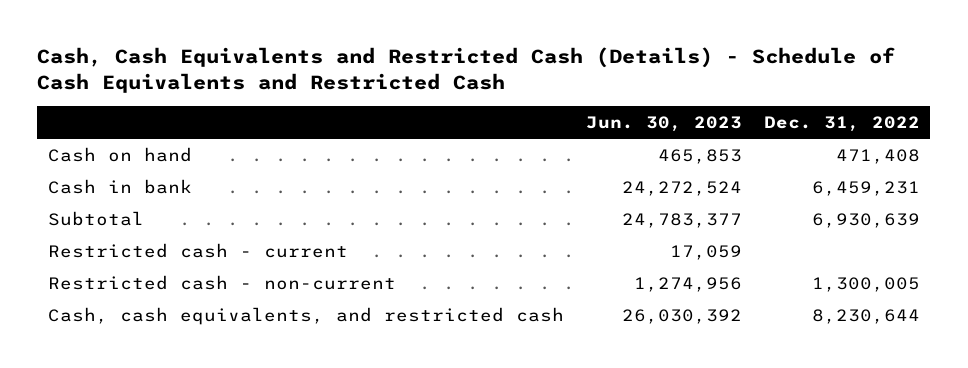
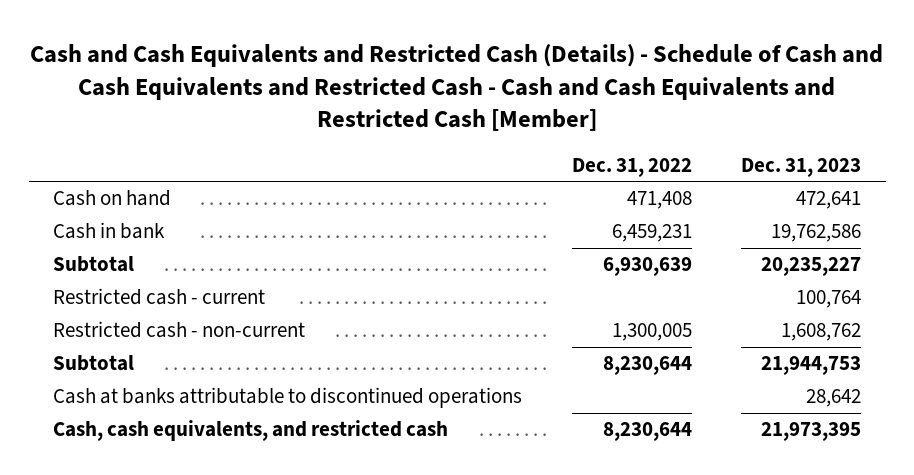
[37,47,896,94] Cash, Cash Equivalents and Restricted Cash (Details) - Schedule of Cash Equivalents and Restricted Cash -> [30,43,884,132] Cash and Cash Equivalents and Restricted Cash (Details) - Schedule of Cash and Cash Equivalents and Restricted Cash - Cash and Cash Equivalents and Restricted Cash [Member]
[585,115,742,132] Jun. 30, 2023 -> none
none -> [740,158,861,178] Dec. 31, 2023
none -> [53,355,135,372] Subtotal
none -> [53,387,523,409] Cash at banks attributable to discontinued operations

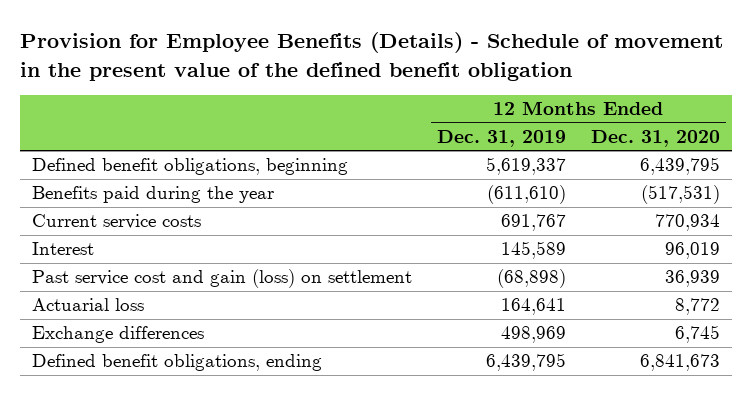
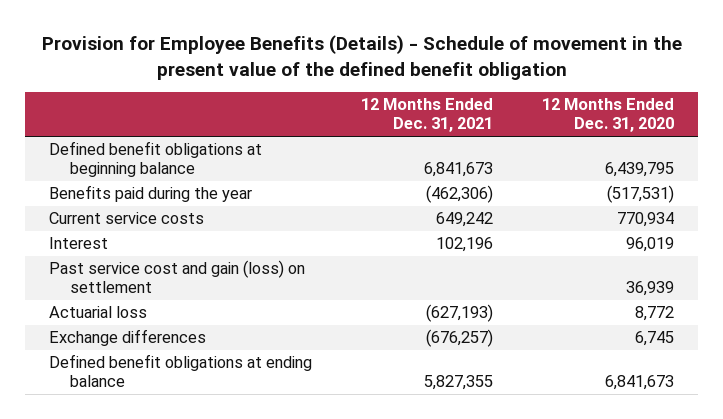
[437,129,567,147] Dec. 31, 2019 -> none
none -> [361,98,494,133] 12 Months Ended Dec. 31, 2021
[32,158,349,176] Defined benefit obligations, beginning -> [49,141,263,178] Defined benefit obligations at beginning balance
[32,354,323,372] Defined benefit obligations, ending -> [49,354,313,388] Defined benefit obligations at ending balance

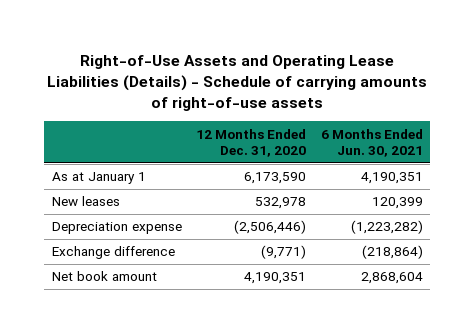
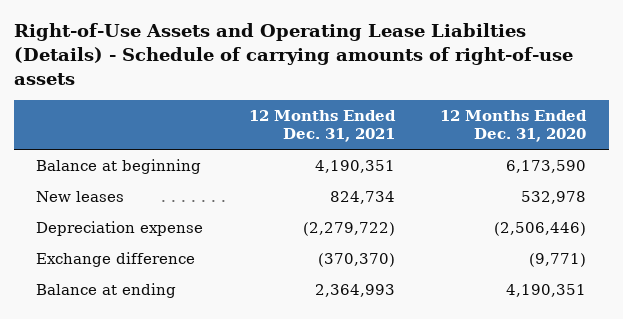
[47,54,428,111] Right-of-Use Assets and Operating Lease Liabilities (Details) - Schedule of carrying amounts of right-of-use assets -> [13,23,573,85] Right-of-Use Assets and Operating Lease Liabilties (Details) - Schedule of carrying amounts of right-of-use assets
[320,128,423,158] 6 Months Ended Jun. 30, 2021 -> none
none -> [248,109,396,143] 12 Months Ended Dec. 31, 2021
[51,172,146,185] As at January 1 -> [36,158,202,174] Balance at beginning
[51,271,157,282] Net book amount -> [36,282,177,298] Balance at ending

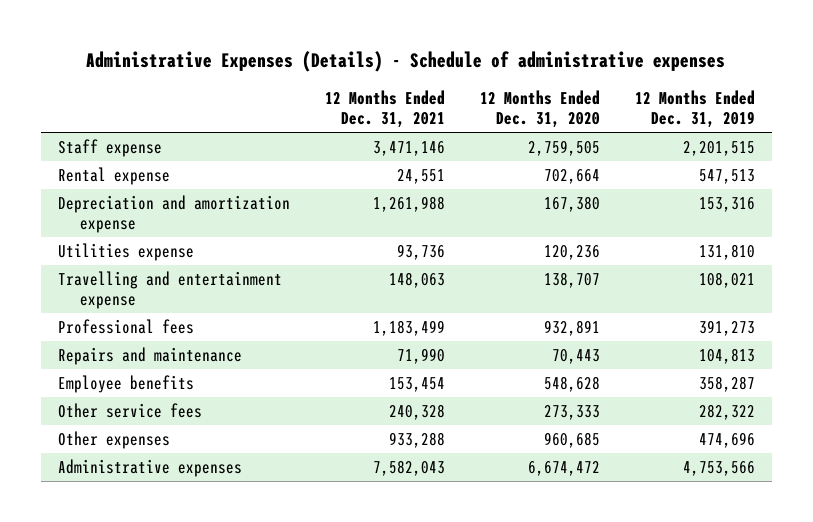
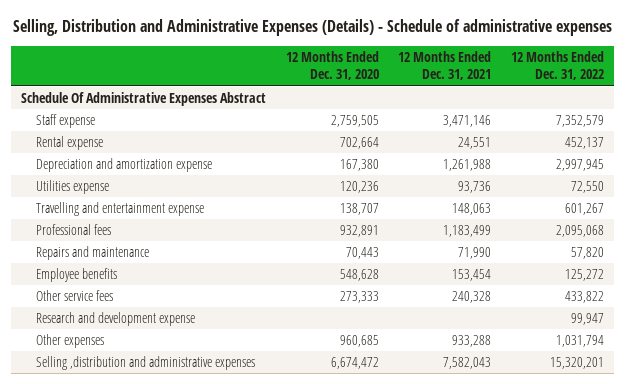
[86,50,726,72] Administrative Expenses (Details) - Schedule of administrative expenses -> [12,19,612,37] Selling, Distribution and Administrative Expenses (Details) - Schedule of administrative expenses
[634,89,755,129] 12 Months Ended Dec. 31, 2019 -> none
none -> [511,50,605,81] 12 Months Ended Dec. 31, 2022
none -> [20,91,266,106] Schedule Of Administrative Expenses Abstract
none -> [35,311,195,326] Research and development expense
[57,459,242,478] Administrative expenses -> [35,355,255,370] Selling ,distribution and administrative expenses

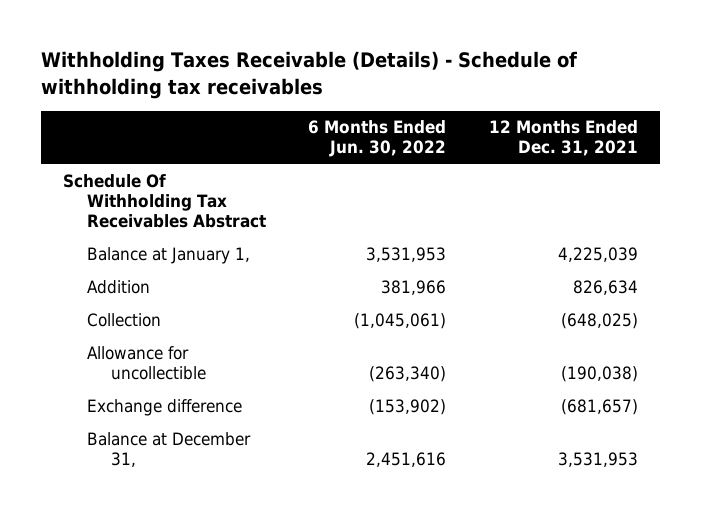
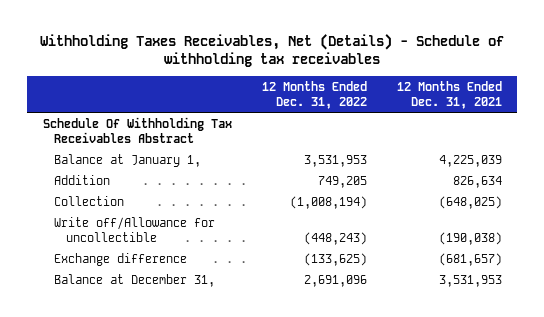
[41,51,578,99] Withholding Taxes Receivable (Details) - Schedule of withholding tax receivables -> [40,33,505,68] Withholding Taxes Receivables, Net (Details) - Schedule of withholding tax receivables
[308,120,447,158] 6 Months Ended Jun. 30, 2022 -> none
none -> [261,80,367,109] 12 Months Ended Dec. 31, 2022
[86,345,206,380] Allowance for uncollectible -> [54,216,216,242] Write off/Allowance for uncollectible

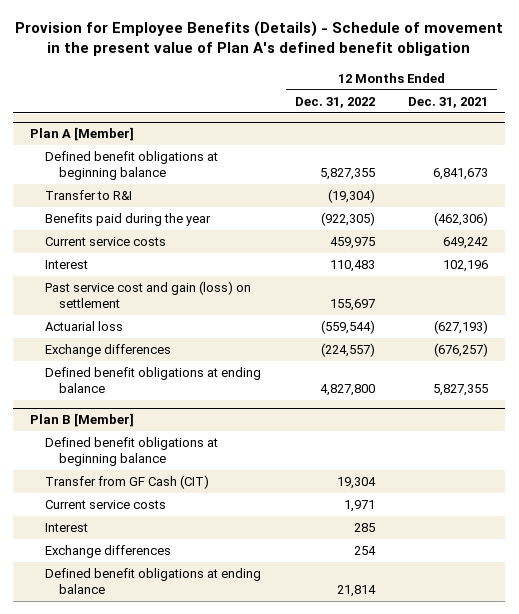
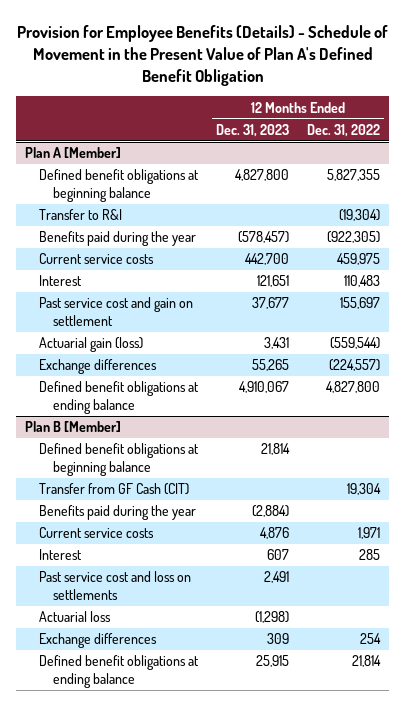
[15,21,504,57] Provision for Employee Benefits (Details) - Schedule of movement in the present value of Plan A's defined benefit obligation -> [16,25,388,87] Provision for Employee Benefits (Details) - Schedule of Movement in the Present Value of Plan A's Defined Benefit Obligation
[408,96,489,108] Dec. 31, 2021 -> none
none -> [216,123,290,137] Dec. 31, 2023
[44,281,251,309] Past service cost and gain (loss) on settlement -> [39,297,194,326] Past service cost and gain on settlement
[44,321,123,332] Actuarial loss -> [39,337,144,353] Actuarial gain (loss)
none -> [39,505,197,521] Benefits paid during the year
none -> [39,571,192,600] Past service cost and loss on settlements
none -> [39,611,112,623] Actuarial loss

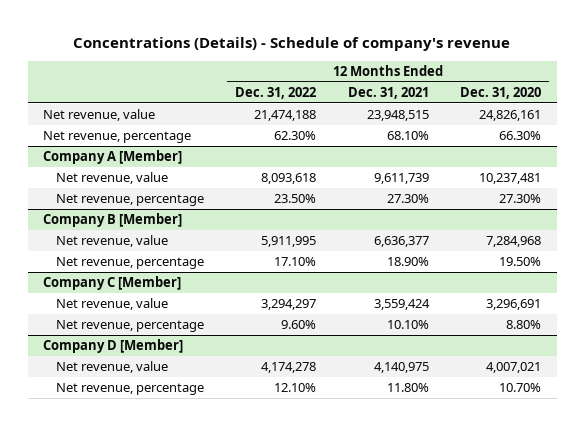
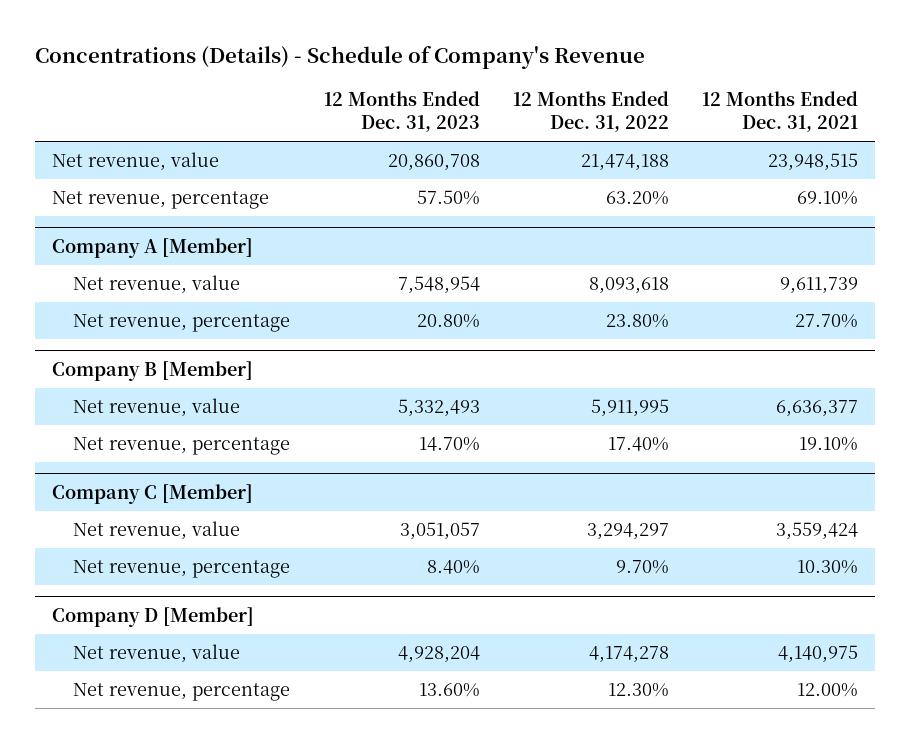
[73,36,511,51] Concentrations (Details) - Schedule of company's revenue -> [35,46,646,70] Concentrations (Details) - Schedule of Company's Revenue
[460,86,542,99] Dec. 31, 2020 -> none
none -> [323,91,480,133] 12 Months Ended Dec. 31, 2023
[274,131,317,141] 62.30% -> [606,191,670,206] 63.20%
[386,131,429,141] 68.10% -> [797,191,859,206] 69.10%
[274,194,317,204] 23.50% -> [606,314,670,329] 23.80%
[386,194,429,204] 27.30% -> [795,314,859,329] 27.70%
[274,257,317,267] 17.10% -> [608,437,670,452] 17.40%
[386,257,429,267] 18.90% -> [799,437,859,452] 19.10%
[281,320,317,330] 9.60% -> [616,560,670,575] 9.70%
[386,320,429,330] 10.10% -> [797,560,859,575] 10.30%
[274,383,317,393] 12.10% -> [608,683,670,698] 12.30%
[386,383,429,393] 11.80% -> [797,683,859,698] 12.00%

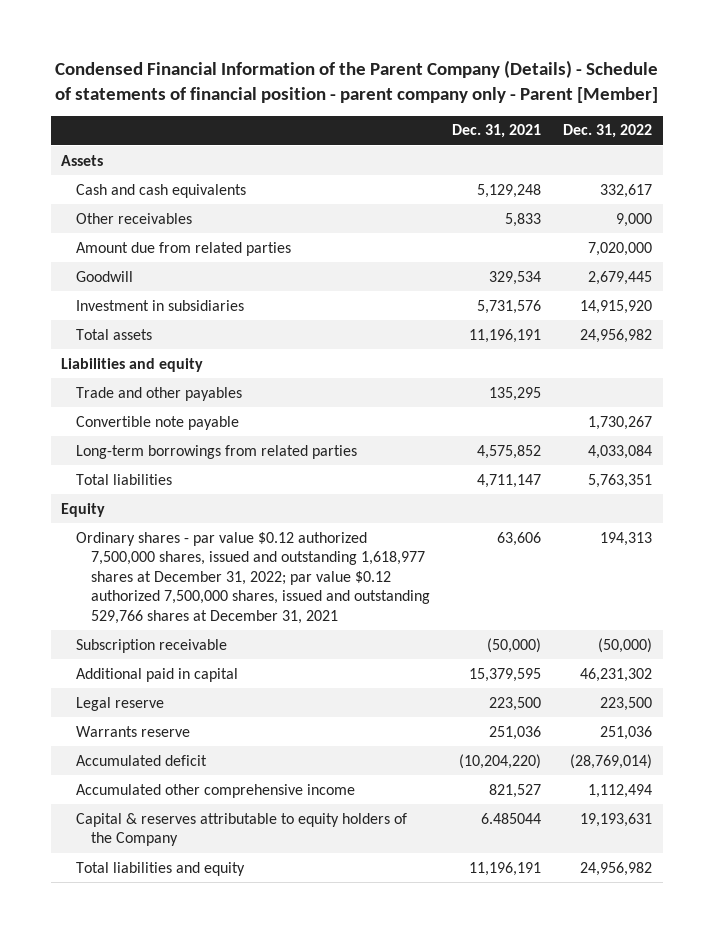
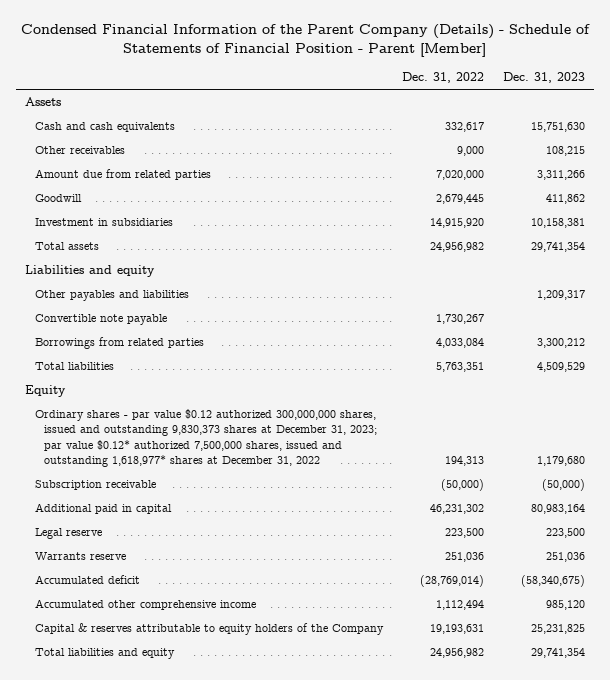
[54,60,658,103] Condensed Financial Information of the Parent Company (Details) - Schedule of statements of financial position - parent company only - Parent [Member] -> [20,24,590,57] Condensed Financial Information of the Parent Company (Details) - Schedule of Statements of Financial Position - Parent [Member]
[452,124,542,139] Dec. 31, 2021 -> none
none -> [502,72,585,84] Dec. 31, 2023
[76,386,243,401] Trade and other payables -> [34,290,189,302] Other payables and liabilities
[76,444,358,459] Long-term borrowings from related parties -> [34,337,204,350] Borrowings from related parties
[76,531,431,625] Ordinary shares - par value $0.12 authorized 7,500,000 shares, issued and outstanding 1,618,977 shares at December 31, 2022; par value $0.12 authorized 7,500,000 shares, issued and outstanding 529,766 shares at December 31, 2021 -> [34,409,378,467] Ordinary shares - par value $0.12 authorized 300,000,000 shares, issued and outstanding 9,830,373 shares at December 31, 2023; par value $0.12* authorized 7,500,000 shares, issued and outstanding 1,618,977* shares at December 31, 2022

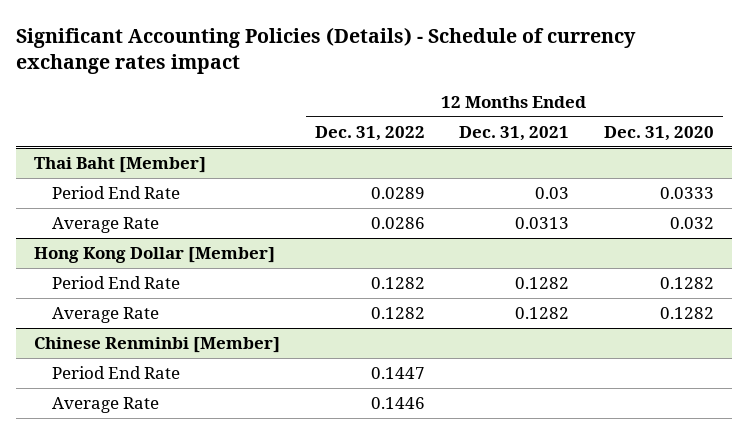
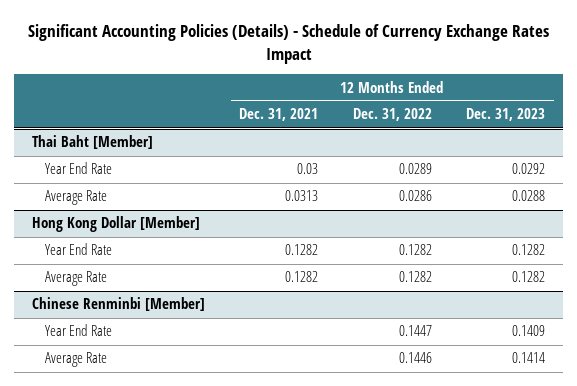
[16,26,637,75] Significant Accounting Policies (Details) - Schedule of currency exchange rates impact -> [27,24,549,64] Significant Accounting Policies (Details) - Schedule of Currency Exchange Rates Impact
[604,125,715,141] Dec. 31, 2020 -> none
none -> [466,108,546,122] Dec. 31, 2023
[51,186,180,200] Period End Rate -> [45,162,113,175] Year End Rate
[51,276,180,290] Period End Rate -> [45,243,113,256] Year End Rate
[51,366,180,380] Period End Rate -> [45,324,113,337] Year End Rate

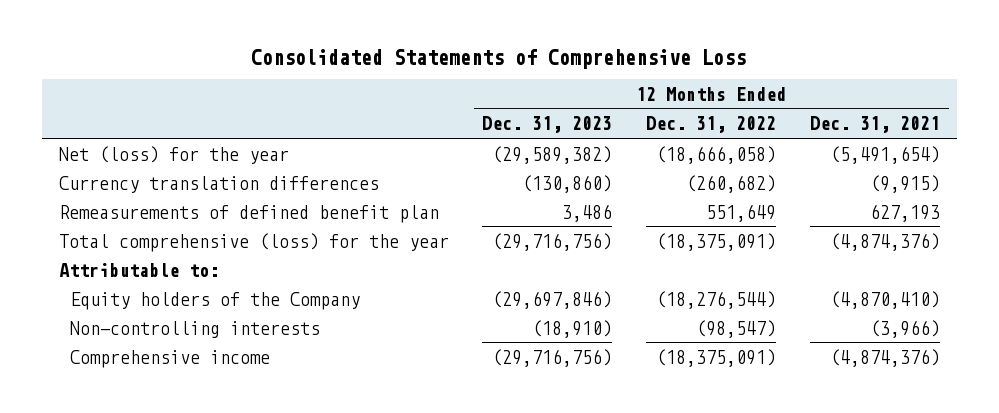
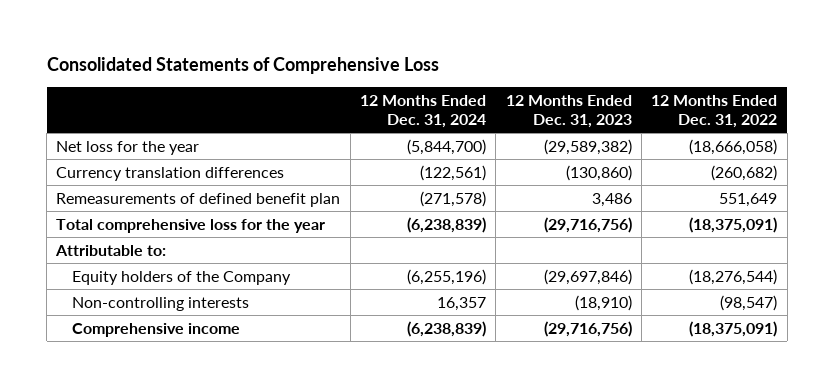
[810,116,941,134] Dec. 31, 2021 -> none
none -> [360,94,487,128] 12 Months Ended Dec. 31, 2024
[58,145,289,164] Net (loss) for the year -> [56,140,200,155] Net loss for the year
[58,232,449,252] Total comprehensive (loss) for the year -> [56,218,326,233] Total comprehensive loss for the year

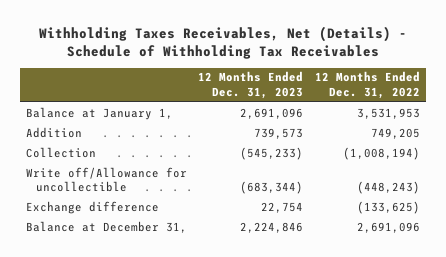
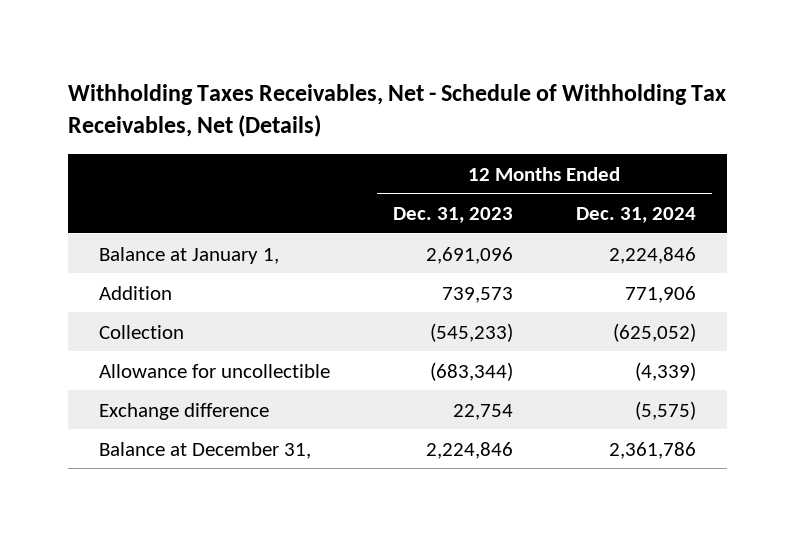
[38,25,407,59] Withholding Taxes Receivables, Net (Details) - Schedule of Withholding Tax Receivables -> [67,83,726,138] Withholding Taxes Receivables, Net - Schedule of Withholding Tax Receivables, Net (Details)
[315,71,421,99] 12 Months Ended Dec. 31, 2022 -> none
none -> [575,206,696,223] Dec. 31, 2024
[25,166,187,193] Write off/Allowance for uncollectible -> [99,363,331,378] Allowance for uncollectible

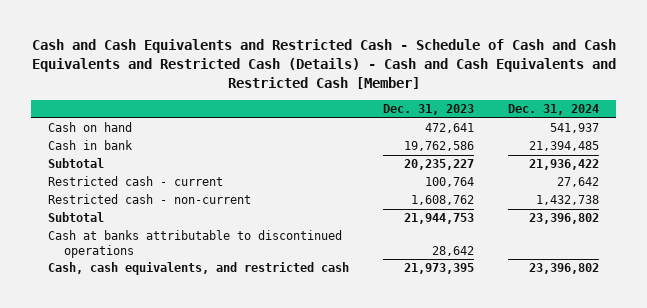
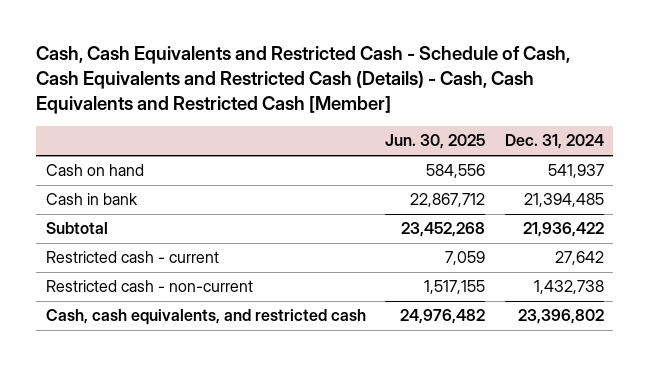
[31,38,616,89] Cash and Cash Equivalents and Restricted Cash - Schedule of Cash and Cash Equivalents and Restricted Cash (Details) - Cash and Cash Equivalents and Restricted Cash [Member] -> [35,46,570,114] Cash, Cash Equivalents and Restricted Cash - Schedule of Cash, Cash Equivalents and Restricted Cash (Details) - Cash, Cash Equivalents and Restricted Cash [Member]
[383,104,475,116] Dec. 31, 2023 -> none
none -> [385,134,486,150] Jun. 30, 2025
[48,212,105,223] Subtotal -> none
[48,230,343,258] Cash at banks attributable to discontinued operations -> none

